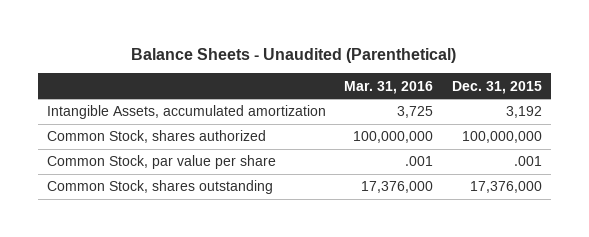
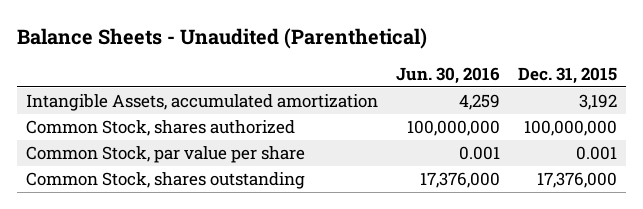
[344,80,434,94] Mar. 31, 2016 -> none
none -> [395,67,500,85] Jun. 30, 2016
[513,156,542,167] .001 -> [575,145,617,160] 0.001

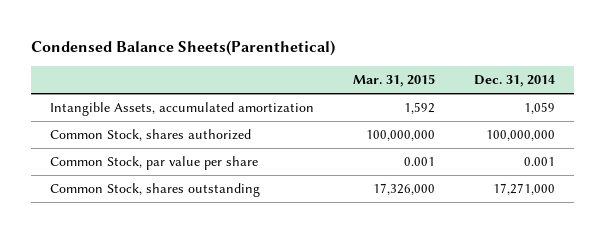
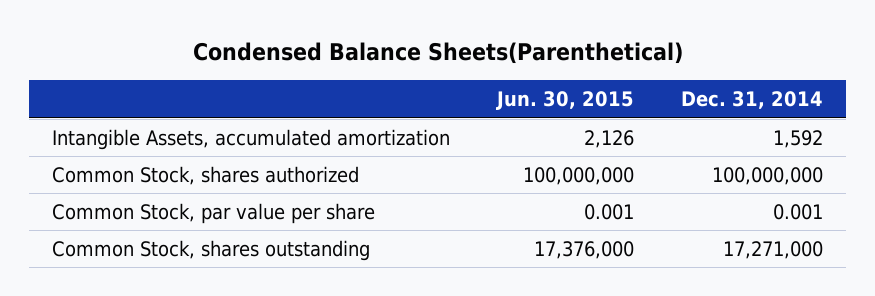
[352,74,435,88] Mar. 31, 2015 -> none
none -> [496,91,635,111] Jun. 30, 2015
[523,102,555,115] 1,059 -> [772,129,823,148] 1,592

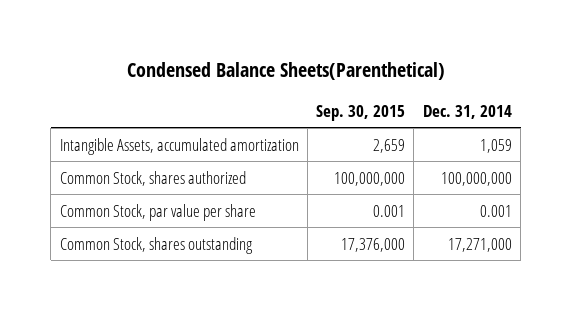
[496,91,635,111] Jun. 30, 2015 -> none
none -> [316,104,406,121] Sep. 30, 2015
[772,129,823,148] 1,592 -> [479,138,512,153] 1,059

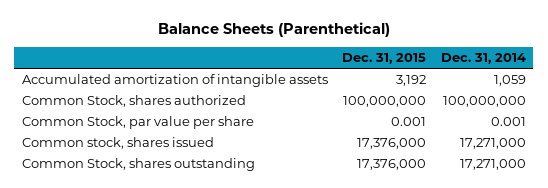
[126,62,445,81] Condensed Balance Sheets(Parenthetical) -> [157,22,390,38] Balance Sheets (Parenthetical)
[316,104,406,121] Sep. 30, 2015 -> none
none -> [342,53,427,65] Dec. 31, 2015
[59,137,299,155] Intangible Assets, accumulated amortization -> [21,74,328,88] Accumulated amortization of intangible assets
none -> [21,137,214,150] Common stock, shares issued

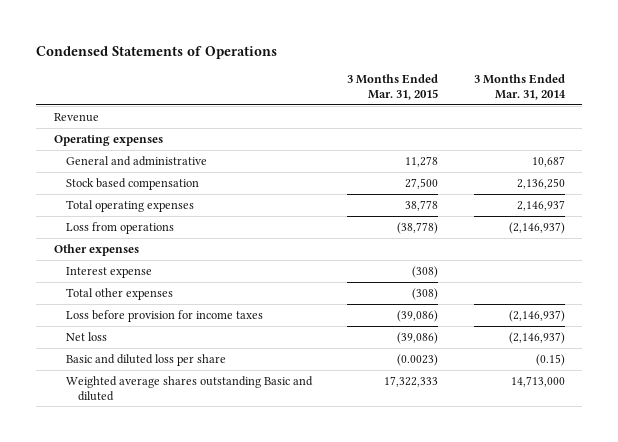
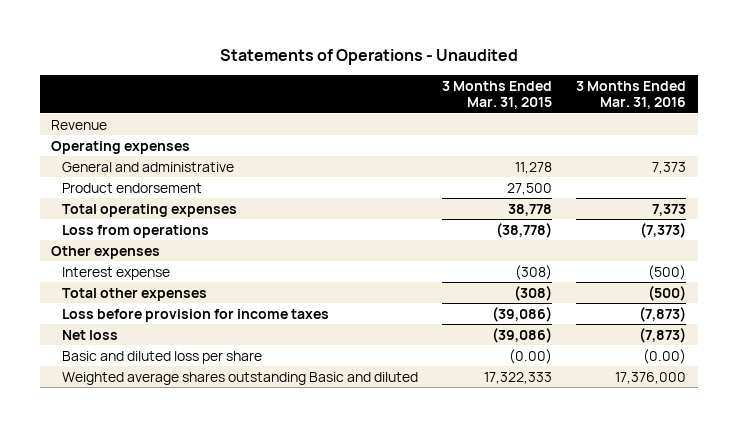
[36,45,278,59] Condensed Statements of Operations -> [219,49,518,66] Statements of Operations - Unaudited
[473,74,566,101] 3 Months Ended Mar. 31, 2014 -> none
none -> [575,80,686,110] 3 Months Ended Mar. 31, 2016
[65,177,199,190] Stock based compensation -> [62,182,203,193] Product endorsement
[397,353,439,366] (0.0023) -> [509,348,553,364] (0.00)

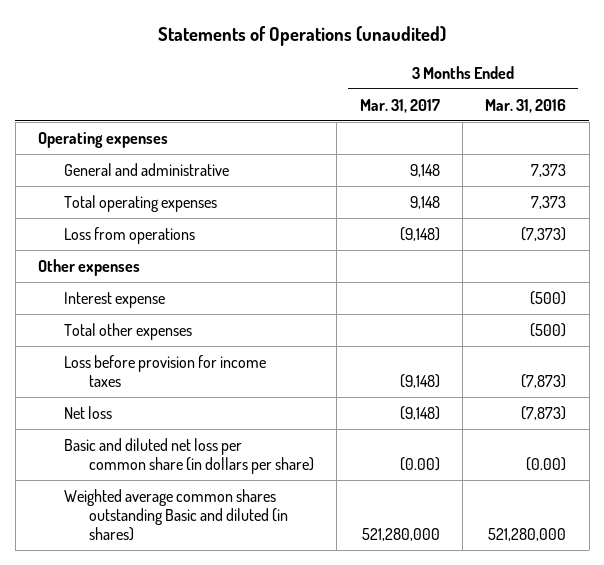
[219,49,518,66] Statements of Operations - Unaudited -> [158,25,447,46] Statements of Operations (unaudited)
[442,80,553,110] 3 Months Ended Mar. 31, 2015 -> none
none -> [359,98,440,113] Mar. 31, 2017
[51,119,108,130] Revenue -> none
[62,182,203,193] Product endorsement -> none
[62,350,263,364] Basic and diluted loss per share -> [63,437,314,475] Basic and diluted net loss per common share (in dollars per share)
[62,371,419,385] Weighted average shares outstanding Basic and diluted -> [63,488,288,542] Weighted average common shares outstanding Basic and diluted (in shares)
[614,371,686,384] 17,376,000 -> [488,528,567,542] 521,280,000

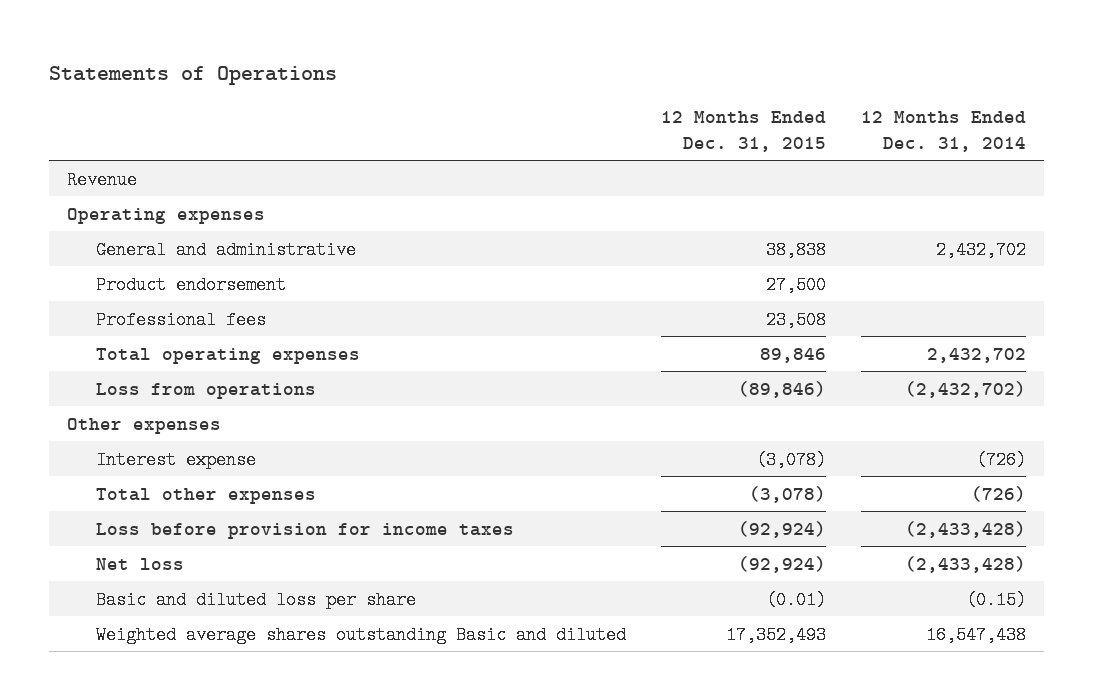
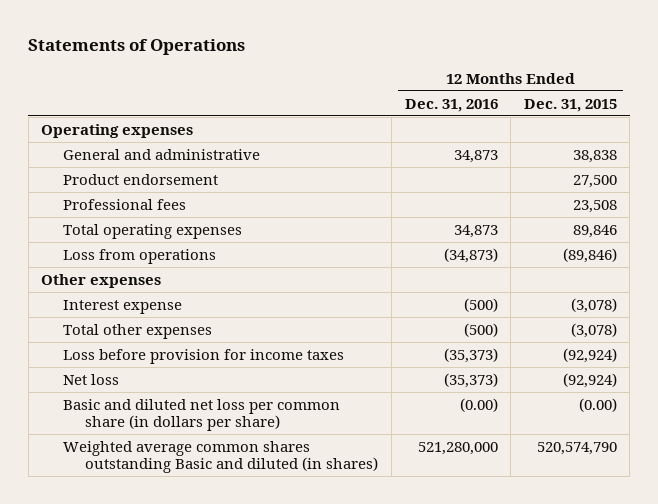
[861,111,1027,152] 12 Months Ended Dec. 31, 2014 -> none
none -> [404,98,498,112] Dec. 31, 2016
[67,170,138,189] Revenue -> none
[96,590,417,609] Basic and diluted loss per share -> [63,398,341,431] Basic and diluted net loss per common share (in dollars per share)
[766,590,827,609] (0.01) -> [578,397,617,412] (0.00)
[96,625,627,644] Weighted average shares outstanding Basic and diluted -> [63,440,379,473] Weighted average common shares outstanding Basic and diluted (in shares)
[726,625,827,644] 17,352,493 -> [536,441,617,455] 520,574,790

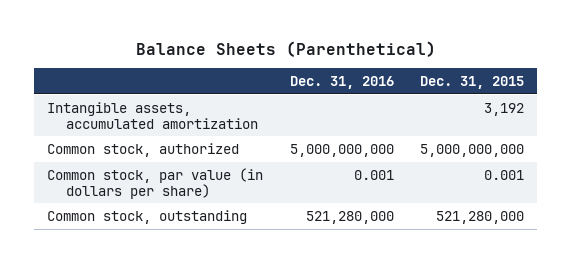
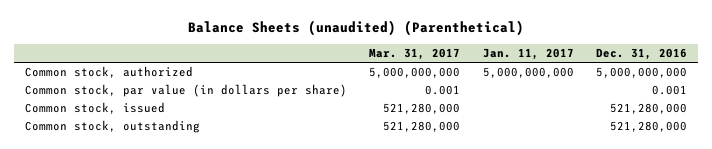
[135,40,436,57] Balance Sheets (Parenthetical) -> [188,20,525,37] Balance Sheets (unaudited) (Parenthetical)
[420,76,525,90] Dec. 31, 2015 -> none
none -> [369,48,461,61] Mar. 31, 2017
none -> [482,48,574,61] Jan. 11, 2017
[47,101,258,129] Intangible assets, accumulated amortization -> none
none -> [25,102,166,115] Common stock, issued

